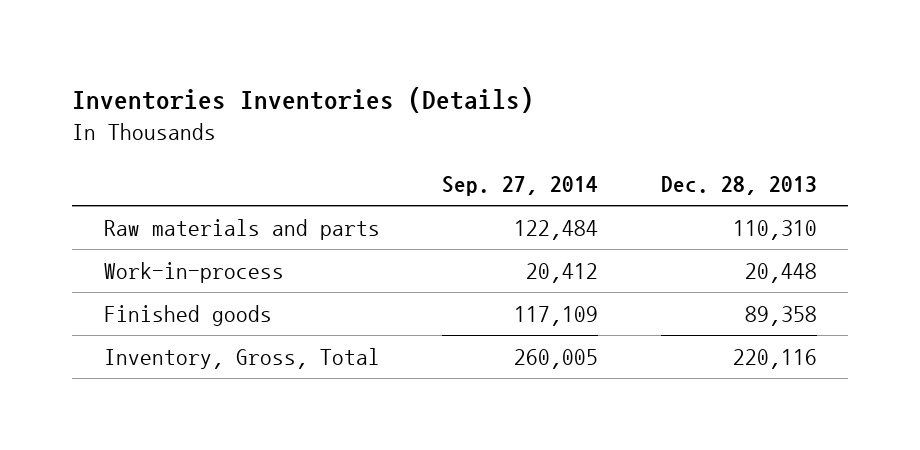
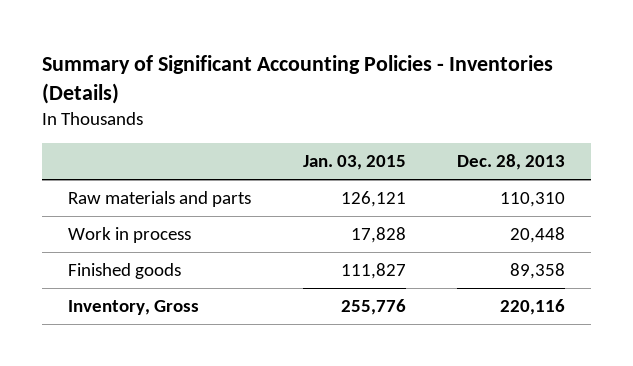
[72,87,535,114] Inventories Inventories (Details) -> [42,55,554,104] Summary of Significant Accounting Policies - Inventories (Details)
[442,176,599,197] Sep. 27, 2014 -> none
none -> [302,155,406,171] Jan. 03, 2015
[103,261,284,283] Work-in-process -> [68,226,192,243] Work in process
[103,347,380,369] Inventory, Gross, Total -> [68,299,200,315] Inventory, Gross

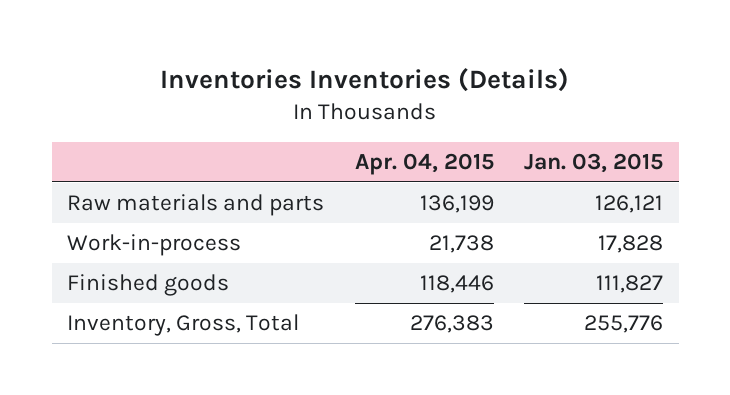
[42,55,554,104] Summary of Significant Accounting Policies - Inventories (Details) -> [160,67,570,92] Inventories Inventories (Details)
[457,154,566,171] Dec. 28, 2013 -> none
none -> [354,153,494,176] Apr. 04, 2015
[68,226,192,243] Work in process -> [67,234,242,257] Work-in-process
[68,299,200,315] Inventory, Gross -> [67,314,300,337] Inventory, Gross, Total

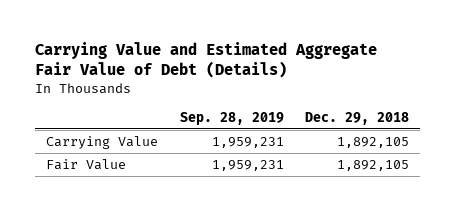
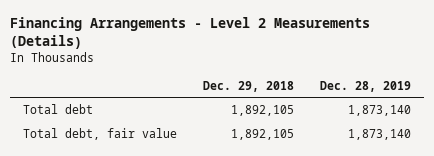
[35,42,378,79] Carrying Value and Estimated Aggregate Fair Value of Debt (Details) -> [9,17,370,50] Financing Arrangements - Level 2 Measurements (Details)
[179,111,284,125] Sep. 28, 2019 -> none
none -> [320,80,412,92] Dec. 28, 2019
[45,136,158,150] Carrying Value -> [22,103,93,114] Total debt
[45,159,126,171] Fair Value -> [22,127,177,140] Total debt, fair value

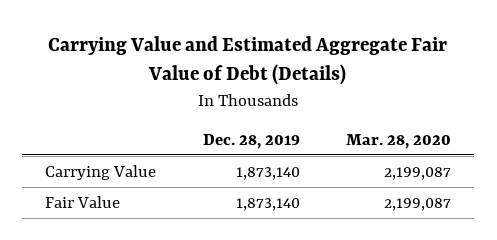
[9,17,370,50] Financing Arrangements - Level 2 Measurements (Details) -> [48,36,448,86] Carrying Value and Estimated Aggregate Fair Value of Debt (Details)
[203,80,295,92] Dec. 29, 2018 -> none
none -> [346,133,452,149] Mar. 28, 2020
[22,103,93,114] Total debt -> [45,164,157,180] Carrying Value
[22,127,177,140] Total debt, fair value -> [45,195,121,208] Fair Value

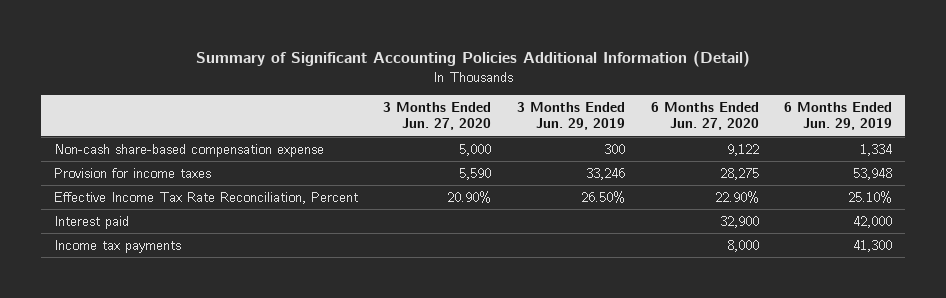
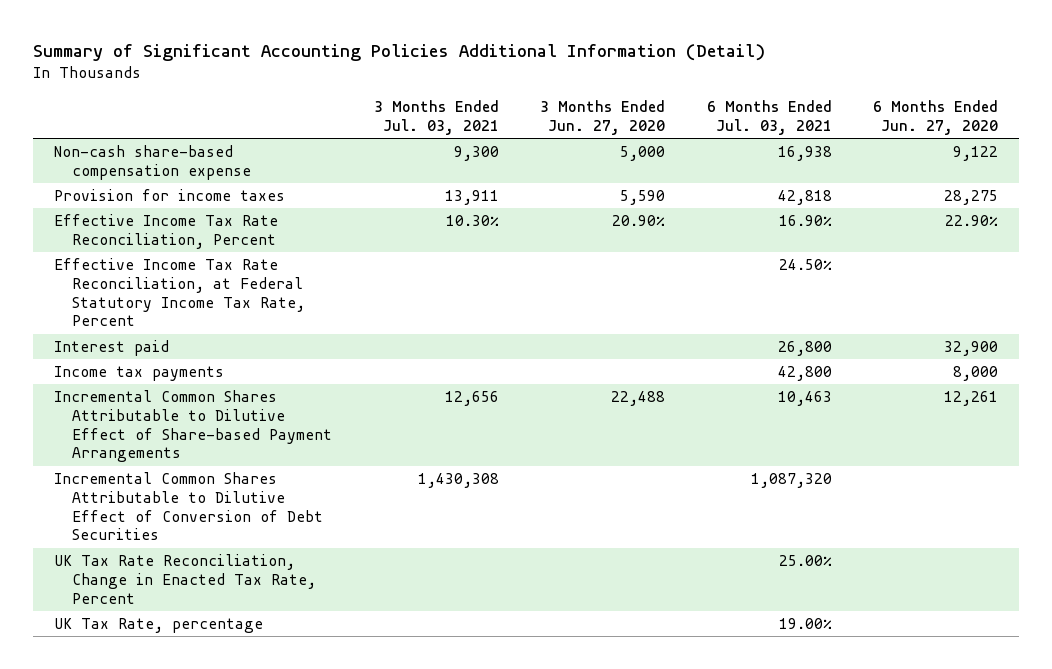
[517,102,626,131] 3 Months Ended Jun. 29, 2019 -> none
[784,102,893,131] 6 Months Ended Jun. 29, 2019 -> none
none -> [373,99,499,135] 3 Months Ended Jul. 03, 2021
none -> [706,99,832,135] 6 Months Ended Jul. 03, 2021
none -> [53,258,306,327] Effective Income Tax Rate Reconciliation, at Federal Statutory Income Tax Rate, Percent
none -> [53,390,333,463] Incremental Common Shares Attributable to Dilutive Effect of Share-based Payment Arrangements
none -> [53,472,324,541] Incremental Common Shares Attributable to Dilutive Effect of Conversion of Debt Securities
none -> [53,554,317,604] UK Tax Rate Reconciliation, Change in Enacted Tax Rate, Percent
none -> [53,618,263,634] UK Tax Rate, percentage

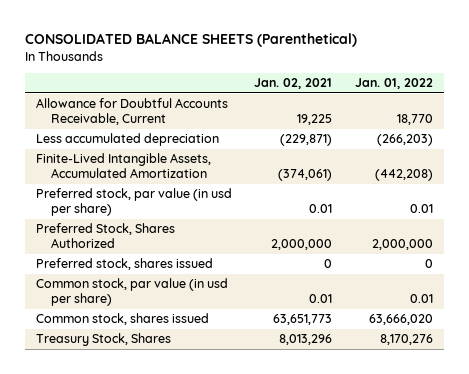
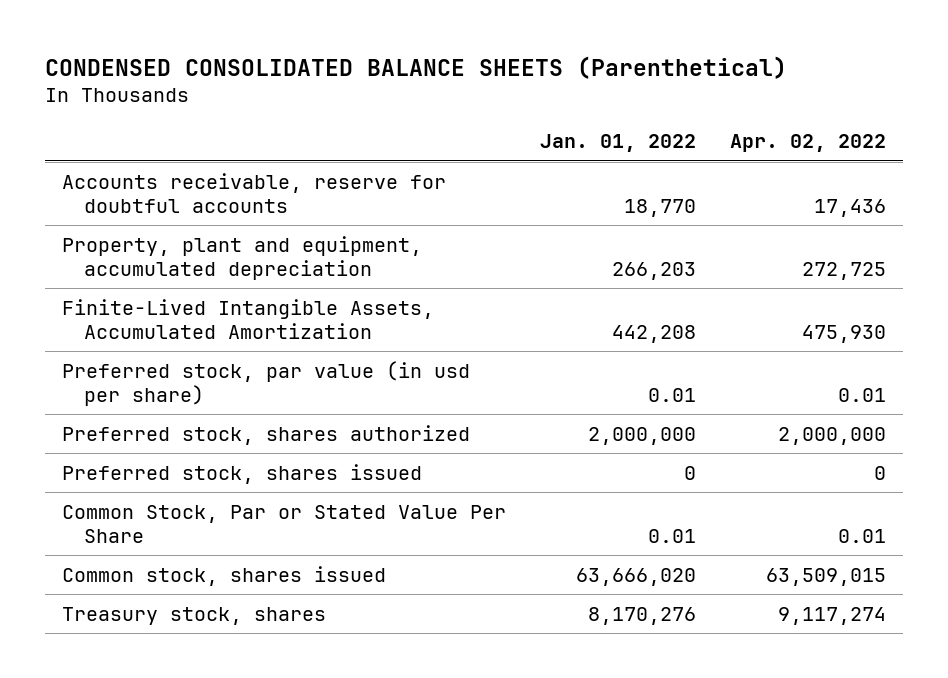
[25,33,358,48] CONSOLIDATED BALANCE SHEETS (Parenthetical) -> [45,55,788,79] CONDENSED CONSOLIDATED BALANCE SHEETS (Parenthetical)
[254,78,333,90] Jan. 02, 2021 -> none
none -> [729,134,886,153] Apr. 02, 2022
[36,98,229,126] Allowance for Doubtful Accounts Receivable, Current -> [62,172,447,214] Accounts receivable, reserve for doubtful accounts
[36,133,220,147] Less accumulated depreciation -> [62,235,423,281] Property, plant and equipment, accumulated depreciation
[376,134,433,147] (266,203) -> [611,262,696,281] 266,203
[374,169,433,182] (442,208) -> [611,325,696,344] 442,208
[36,223,176,249] Preferred Stock, Shares Authorized -> [62,424,471,445] Preferred stock, shares authorized
[36,278,229,307] Common stock, par value (in usd per share) -> [62,504,507,544] Common Stock, Par or Stated Value Per Share
[36,333,172,347] Treasury Stock, Shares -> [62,606,327,625] Treasury stock, shares

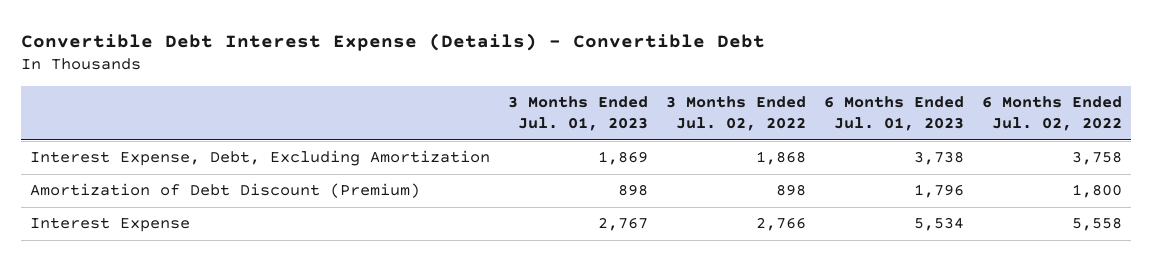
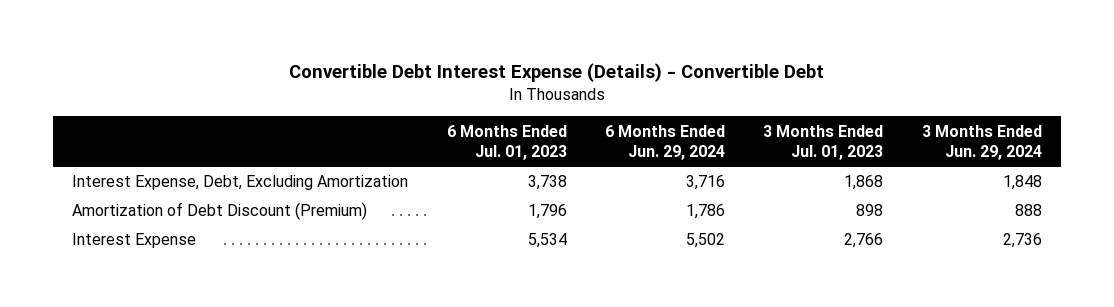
[665,96,806,132] 3 Months Ended Jul. 02, 2022 -> none
[981,96,1122,132] 6 Months Ended Jul. 02, 2022 -> none
none -> [604,124,725,161] 6 Months Ended Jun. 29, 2024
none -> [921,124,1042,161] 3 Months Ended Jun. 29, 2024
[597,151,648,166] 1,869 -> [844,175,884,191] 1,868
[597,217,648,232] 2,767 -> [844,233,884,249] 2,766

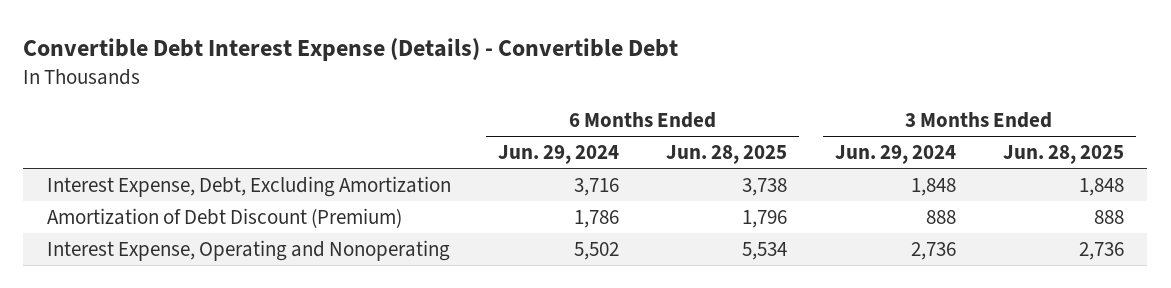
[446,124,567,161] 6 Months Ended Jul. 01, 2023 -> none
[763,124,884,161] 3 Months Ended Jul. 01, 2023 -> none
none -> [666,145,788,165] Jun. 28, 2025
none -> [1002,145,1124,165] Jun. 28, 2025
[72,233,197,249] Interest Expense -> [47,239,451,261] Interest Expense, Operating and Nonoperating

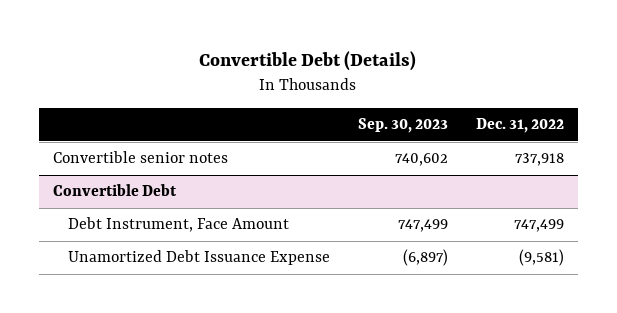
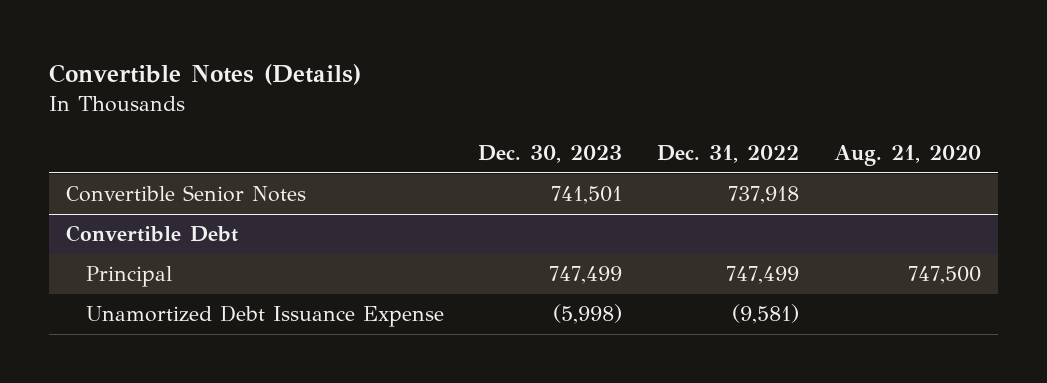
[199,51,417,72] Convertible Debt (Details) -> [48,63,361,85] Convertible Notes (Details)
[357,118,448,134] Sep. 30, 2023 -> none
none -> [478,145,623,164] Dec. 30, 2023
none -> [833,145,981,167] Aug. 21, 2020
[53,151,229,164] Convertible senior notes -> [65,185,306,203] Convertible Senior Notes
[67,217,289,233] Debt Instrument, Face Amount -> [85,266,172,288] Principal

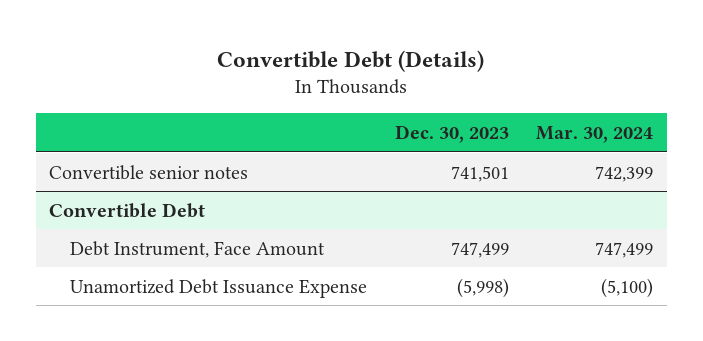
[48,63,361,85] Convertible Notes (Details) -> [217,49,485,72] Convertible Debt (Details)
[657,145,800,164] Dec. 31, 2022 -> none
[833,145,981,167] Aug. 21, 2020 -> none
none -> [536,125,654,143] Mar. 30, 2024
[65,185,306,203] Convertible Senior Notes -> [49,164,249,180] Convertible senior notes
[85,266,172,288] Principal -> [70,240,326,258] Debt Instrument, Face Amount

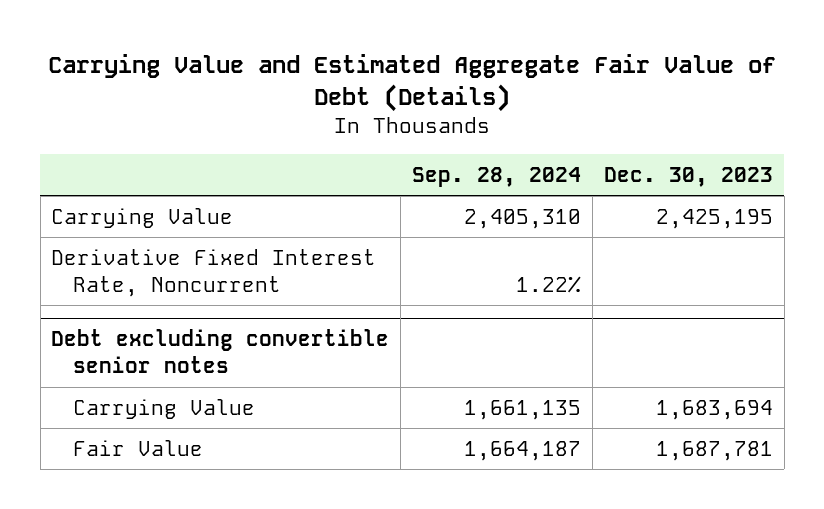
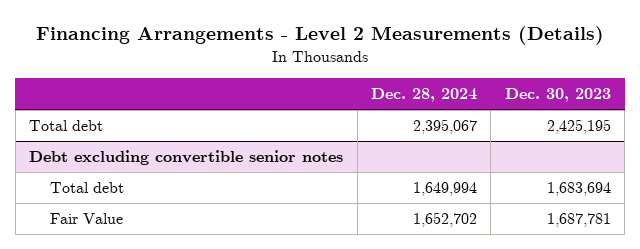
[48,53,777,112] Carrying Value and Estimated Aggregate Fair Value of Debt (Details) -> [35,26,604,46] Financing Arrangements - Level 2 Measurements (Details)
[412,166,582,187] Sep. 28, 2024 -> none
none -> [370,88,477,103] Dec. 28, 2024
[51,248,377,297] Derivative Fixed Interest Rate, Noncurrent -> none
[51,207,234,228] Carrying Value -> [29,120,104,132] Total debt
[73,398,256,419] Carrying Value -> [50,182,125,194] Total debt

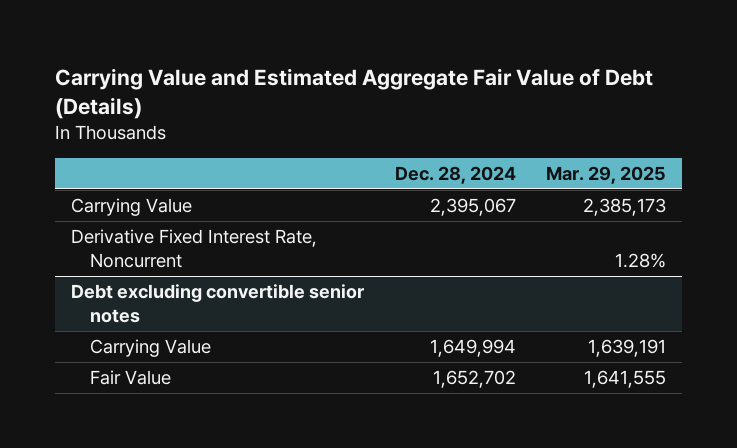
[35,26,604,46] Financing Arrangements - Level 2 Measurements (Details) -> [55,67,654,119] Carrying Value and Estimated Aggregate Fair Value of Debt (Details)
[504,88,611,103] Dec. 30, 2023 -> none
none -> [546,165,667,184] Mar. 29, 2025
[29,120,104,132] Total debt -> [70,198,192,217] Carrying Value
none -> [70,229,317,269] Derivative Fixed Interest Rate, Noncurrent
[50,182,125,194] Total debt -> [90,339,212,358] Carrying Value

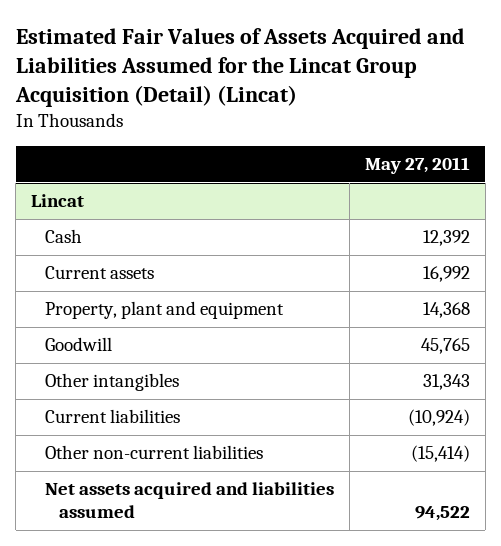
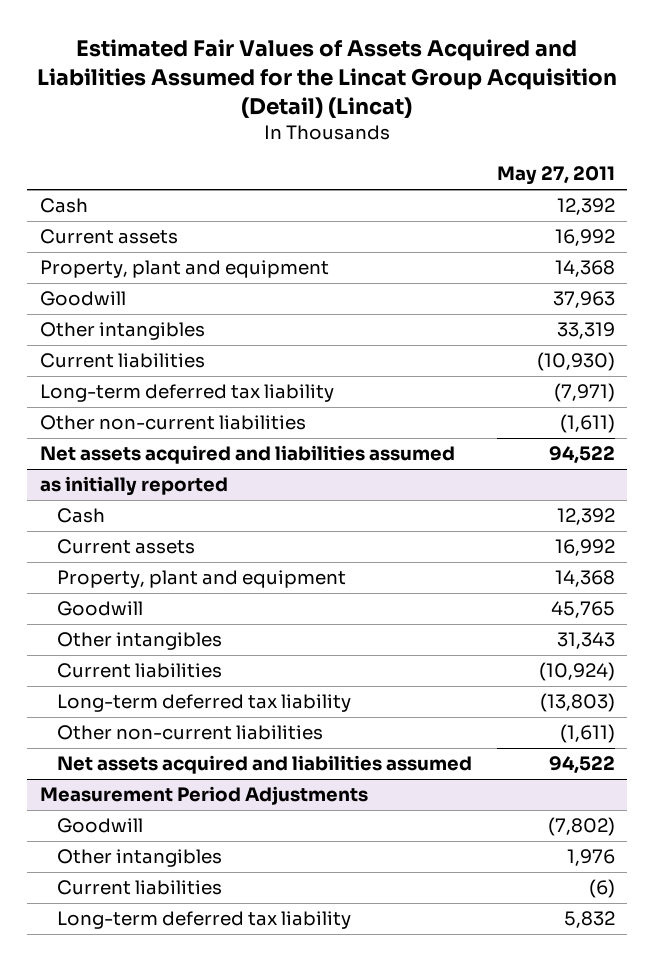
[31,194,85,208] Lincat -> none
none -> [39,291,126,307] Goodwill
none -> [39,322,205,341] Other intangibles
none -> [39,353,205,369] Current liabilities
none -> [39,384,334,403] Long-term deferred tax liability
none -> [39,415,306,431] Other non-current liabilities
none -> [39,445,455,465] Net assets acquired and liabilities assumed
none -> [39,476,228,497] as initially reported
none -> [56,508,105,524] Cash
none -> [56,539,195,555] Current assets
none -> [56,570,346,589] Property, plant and equipment
none -> [56,694,351,713] Long-term deferred tax liability
[410,445,470,463] (15,414) -> [559,724,615,744] (1,611)
none -> [39,786,368,806] Measurement Period Adjustments
none -> [56,818,143,834] Goodwill
none -> [56,849,222,868] Other intangibles
none -> [56,880,222,896] Current liabilities
none -> [56,911,351,930] Long-term deferred tax liability

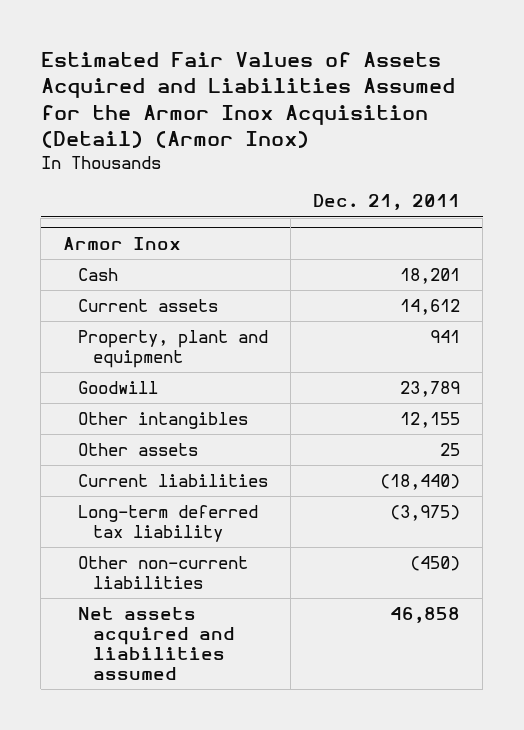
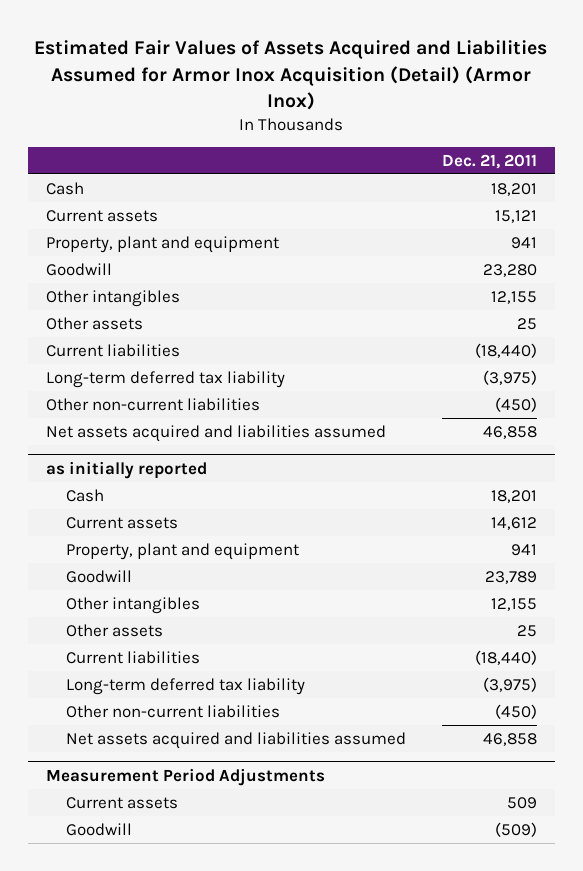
[40,52,455,148] Estimated Fair Values of Assets Acquired and Liabilities Assumed for the Armor Inox Acquisition (Detail) (Armor Inox) -> [34,40,548,111] Estimated Fair Values of Assets Acquired and Liabilities Assumed for Armor Inox Acquisition (Detail) (Armor Inox)
[63,236,182,250] Armor Inox -> none
none -> [46,209,159,222] Current assets
none -> [46,235,280,253] Property, plant and equipment
none -> [46,262,113,276] Goodwill
none -> [46,289,181,307] Other intangibles
none -> [46,316,144,330] Other assets
none -> [46,343,181,357] Current liabilities
none -> [46,370,286,388] Long-term deferred tax liability
none -> [46,397,261,411] Other non-current liabilities
none -> [46,424,387,442] Net assets acquired and liabilities assumed
none -> [46,460,208,479] as initially reported
none -> [65,488,104,502] Cash
none -> [46,767,326,786] Measurement Period Adjustments
none -> [65,796,178,809] Current assets
none -> [65,822,132,836] Goodwill

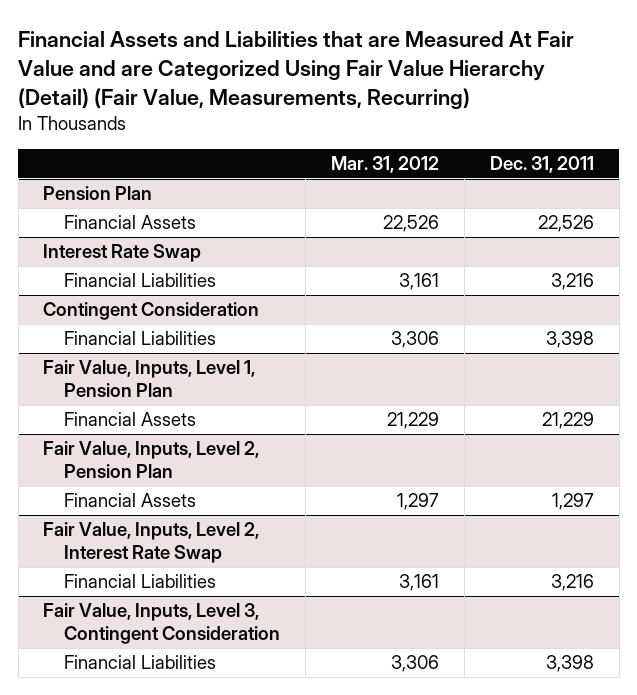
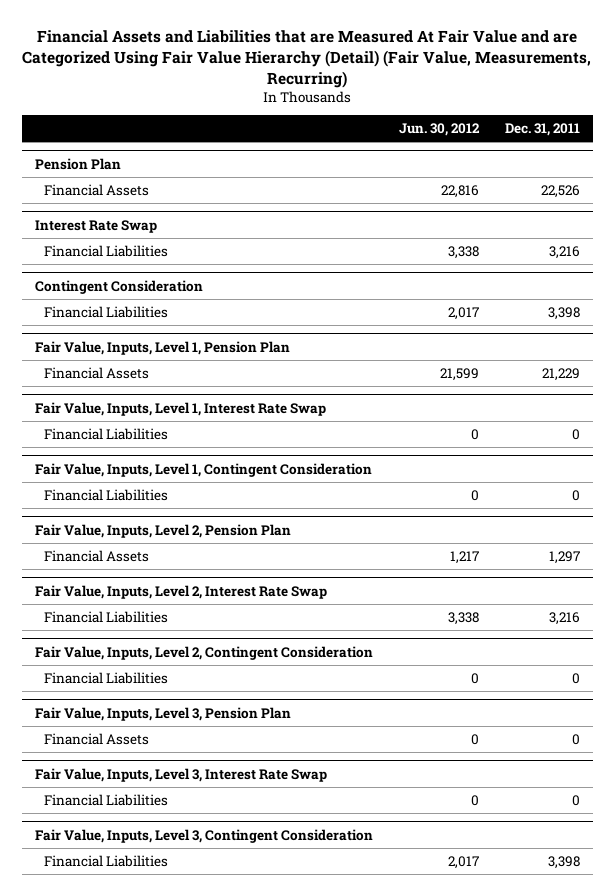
[330,156,439,174] Mar. 31, 2012 -> none
none -> [398,122,480,136] Jun. 30, 2012
none -> [34,401,326,416] Fair Value, Inputs, Level 1, Interest Rate Swap
none -> [44,427,169,440] Financial Liabilities
none -> [34,462,372,477] Fair Value, Inputs, Level 1, Contingent Consideration
none -> [44,488,169,501] Financial Liabilities
none -> [34,645,373,660] Fair Value, Inputs, Level 2, Contingent Consideration
none -> [44,671,169,684] Financial Liabilities
none -> [34,706,291,721] Fair Value, Inputs, Level 3, Pension Plan
none -> [44,732,150,745] Financial Assets
none -> [34,767,327,782] Fair Value, Inputs, Level 3, Interest Rate Swap
none -> [44,793,169,806] Financial Liabilities

